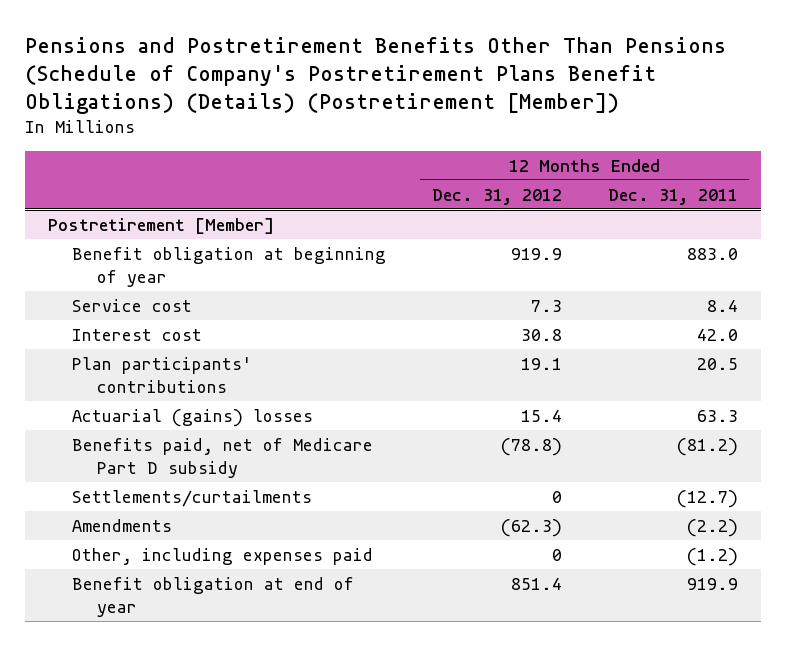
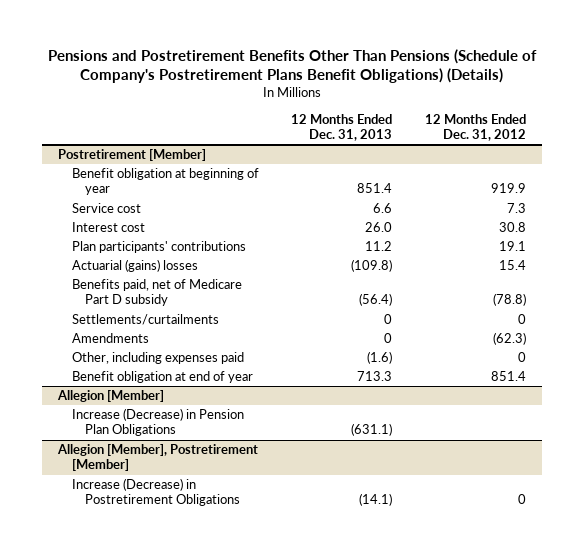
[24,36,726,114] Pensions and Postretirement Benefits Other Than Pensions (Schedule of Company's Postretirement Plans Benefit Obligations) (Details) (Postretirement [Member]) -> [47,49,537,84] Pensions and Postretirement Benefits Other Than Pensions (Schedule of Company's Postretirement Plans Benefit Obligations) (Details)
[607,188,738,205] Dec. 31, 2011 -> none
none -> [291,113,393,142] 12 Months Ended Dec. 31, 2013
none -> [56,390,164,403] Allegion [Member]
none -> [71,408,244,437] Increase (Decrease) in Pension Plan Obligations
none -> [56,444,258,472] Allegion [Member], Postretirement [Member]
none -> [71,478,241,507] Increase (Decrease) in Postretirement Obligations

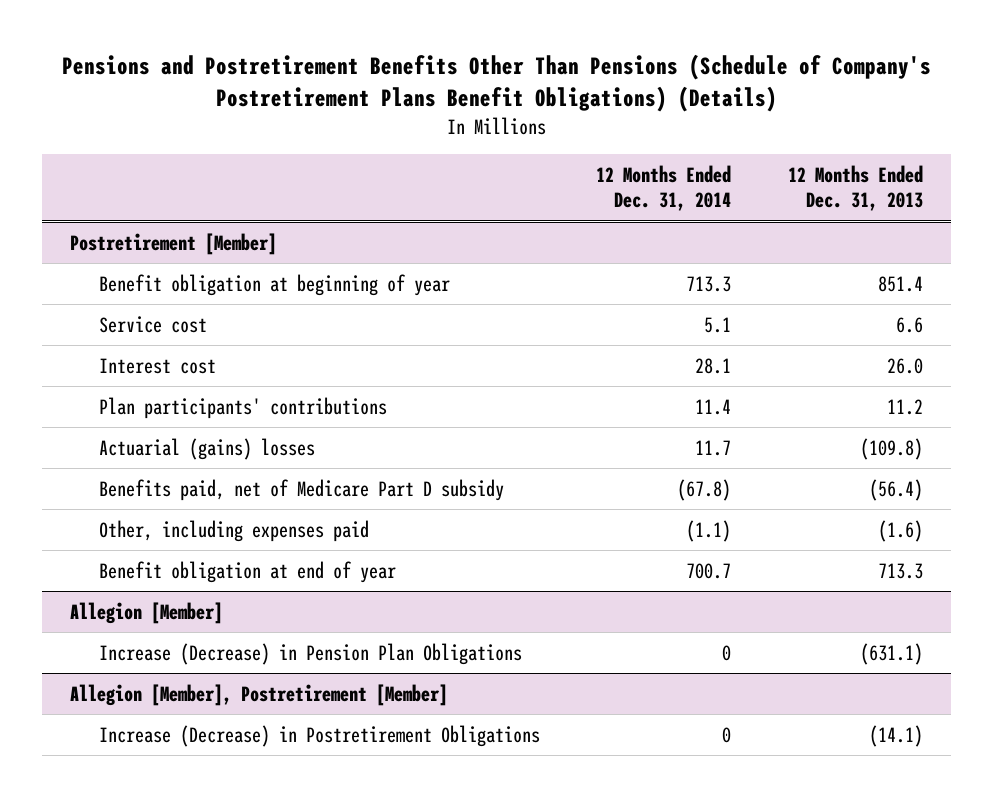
[424,113,526,142] 12 Months Ended Dec. 31, 2012 -> none
none -> [596,164,732,212] 12 Months Ended Dec. 31, 2014
[71,314,219,326] Settlements/curtailments -> none
[71,333,149,344] Amendments -> none

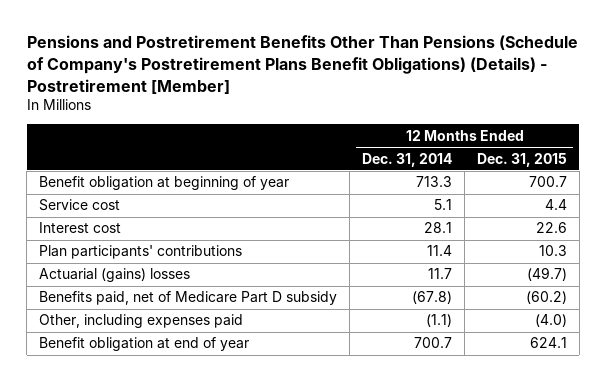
[61,53,931,112] Pensions and Postretirement Benefits Other Than Pensions (Schedule of Company's Postretirement Plans Benefit Obligations) (Details) -> [26,35,578,94] Pensions and Postretirement Benefits Other Than Pensions (Schedule of Company's Postretirement Plans Benefit Obligations) (Details) - Postretirement [Member]
[787,164,923,212] 12 Months Ended Dec. 31, 2013 -> none
none -> [477,152,568,167] Dec. 31, 2015
[70,232,278,255] Postretirement [Member] -> none
[70,601,224,624] Allegion [Member] -> none
[98,642,522,665] Increase (Decrease) in Pension Plan Obligations -> none
[70,683,449,706] Allegion [Member], Postretirement [Member] -> none
[98,724,540,747] Increase (Decrease) in Postretirement Obligations -> none

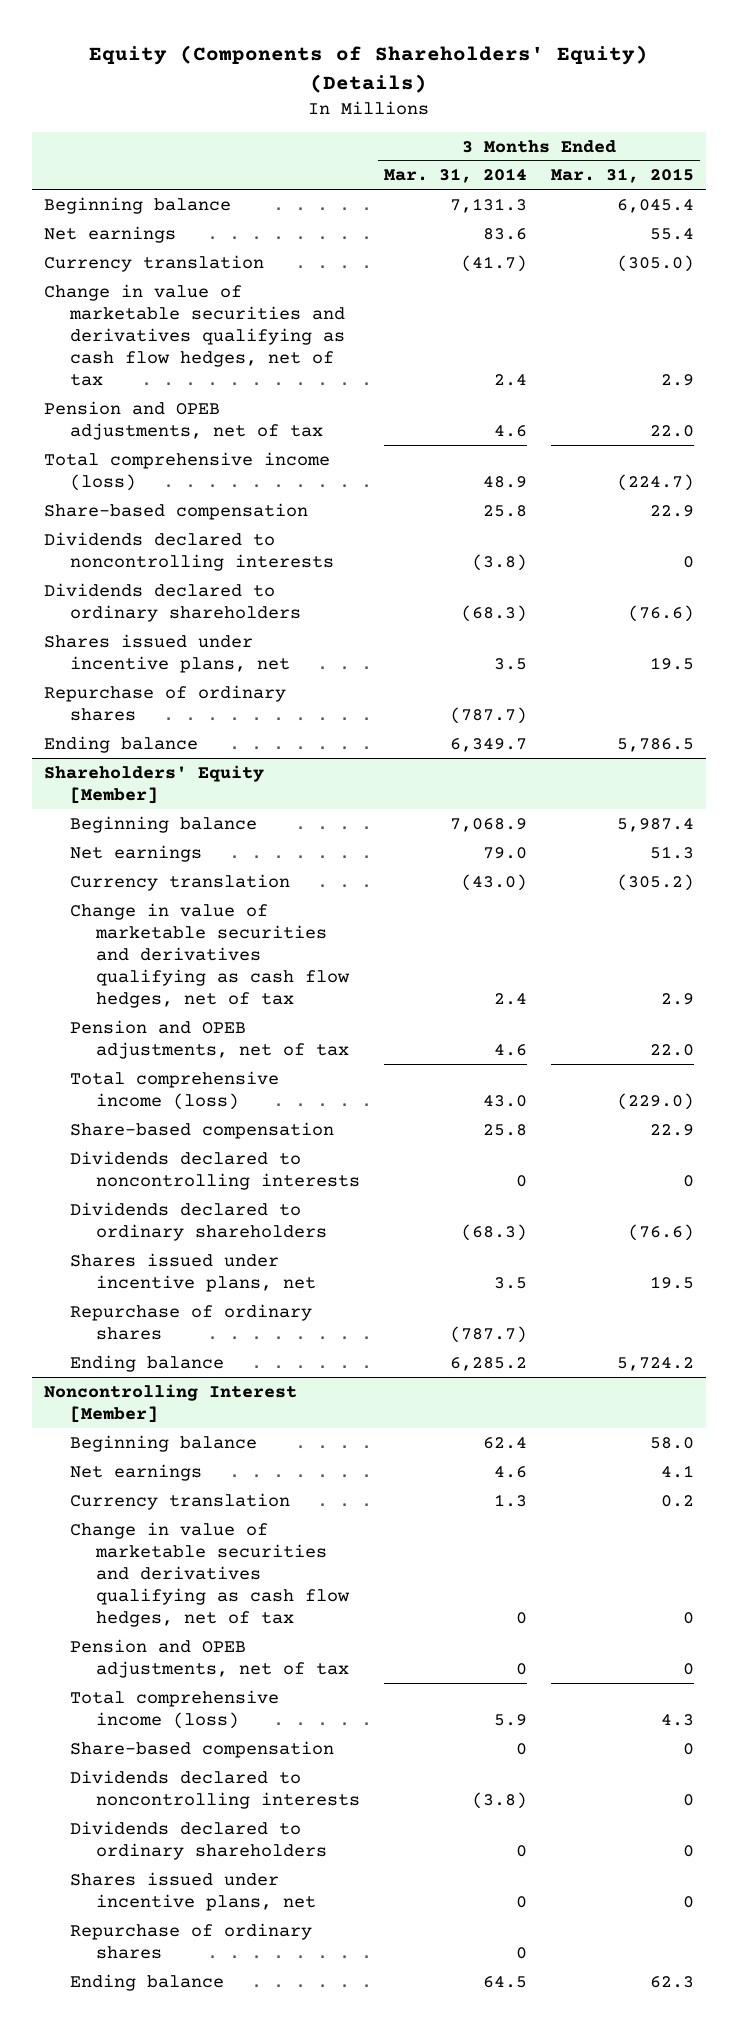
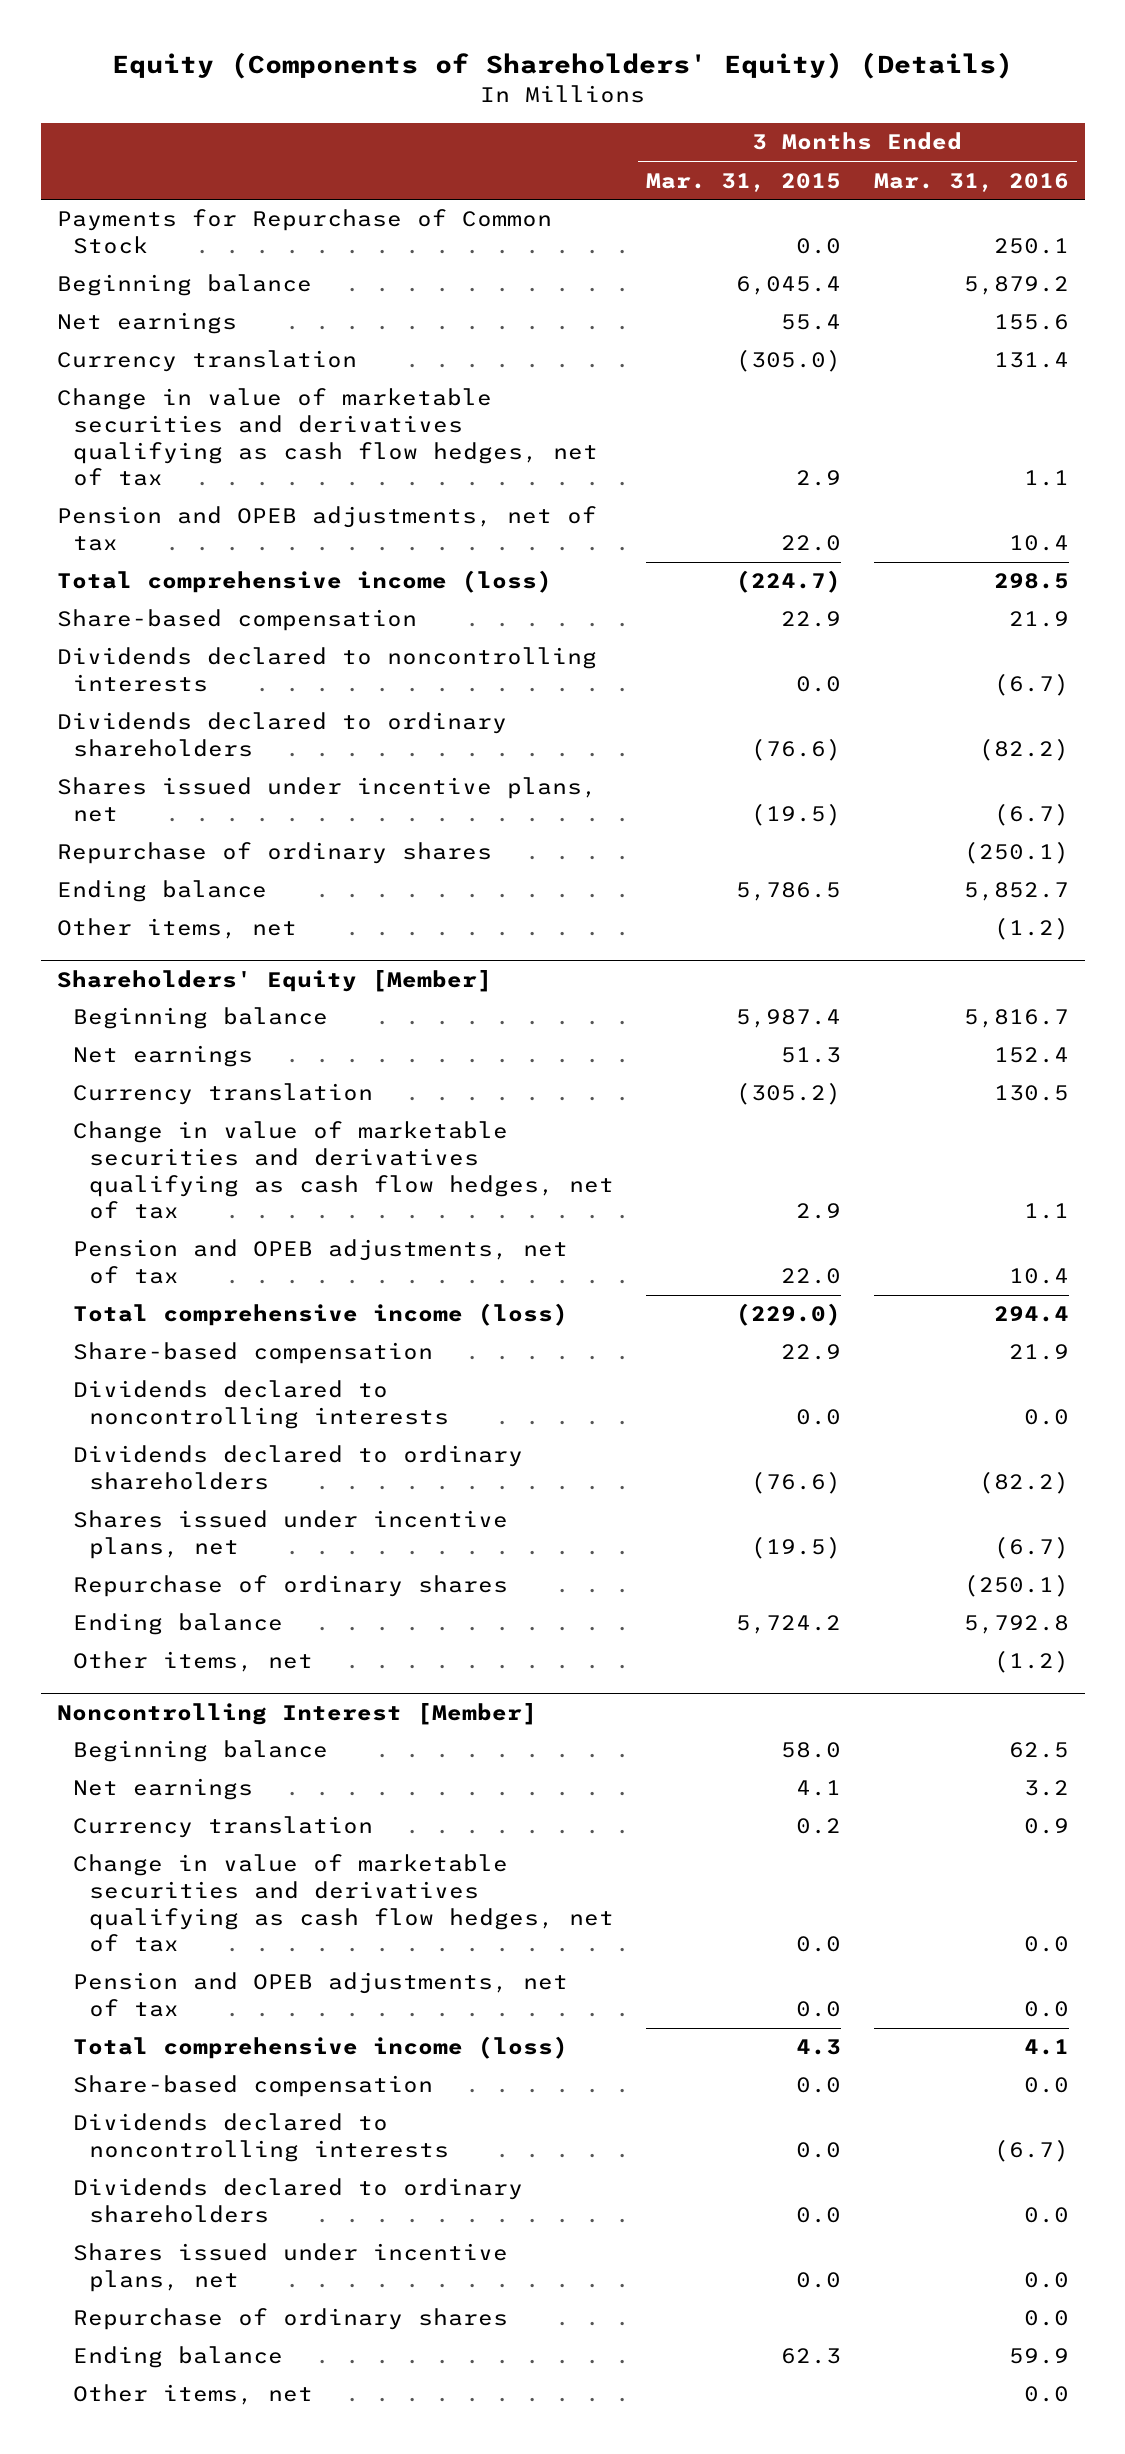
[383,168,527,184] Mar. 31, 2014 -> none
none -> [873,172,1069,192] Mar. 31, 2016
none -> [56,209,552,255] Payments for Repurchase of Common Stock
[683,555,695,568] 0 -> [796,676,842,693] 0.0
[650,656,695,670] 19.5 -> [751,803,842,827] (19.5)
none -> [56,918,297,940] Other items, net
[683,1174,695,1187] 0 -> [796,1409,842,1426] 0.0
[650,1275,695,1289] 19.5 -> [751,1536,842,1560] (19.5)
none -> [72,1651,313,1673] Other items, net
[683,1611,695,1624] 0 -> [796,1936,842,1953] 0.0
[683,1662,695,1675] 0 -> [796,2001,842,2018] 0.0
[683,1742,695,1755] 0 -> [796,2077,842,2094] 0.0
[683,1793,695,1806] 0 -> [796,2142,842,2159] 0.0
[683,1844,695,1857] 0 -> [796,2207,842,2224] 0.0
[683,1895,695,1908] 0 -> [796,2272,842,2289] 0.0
none -> [72,2384,313,2406] Other items, net

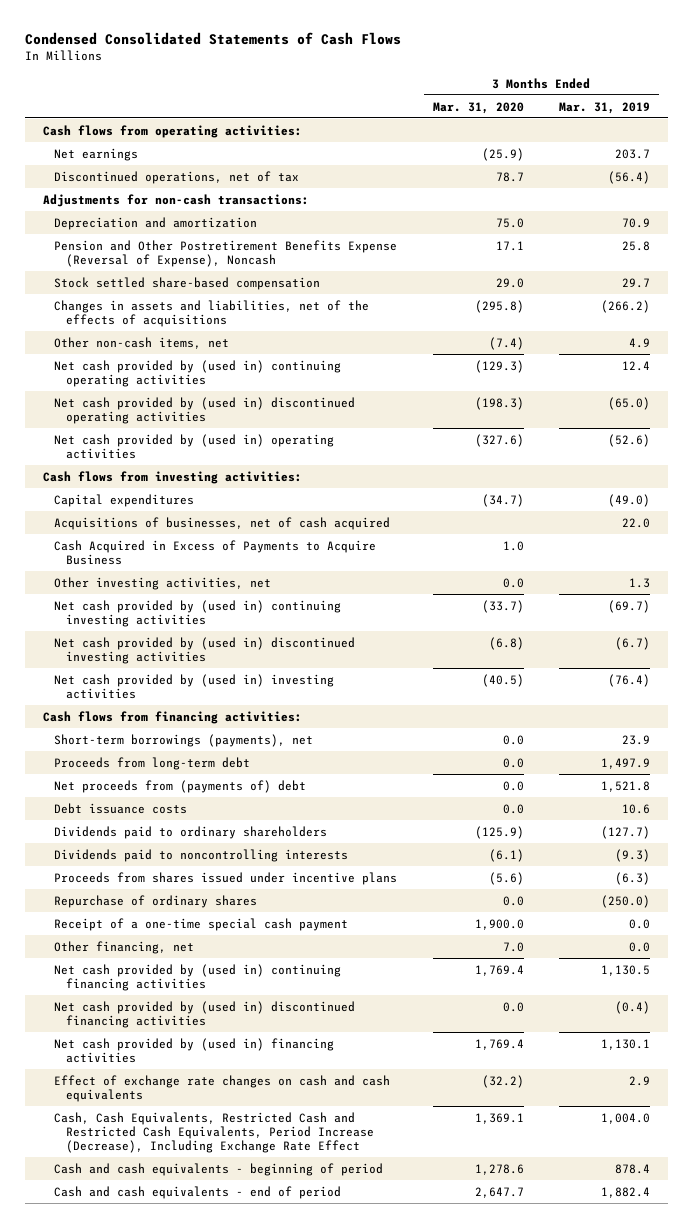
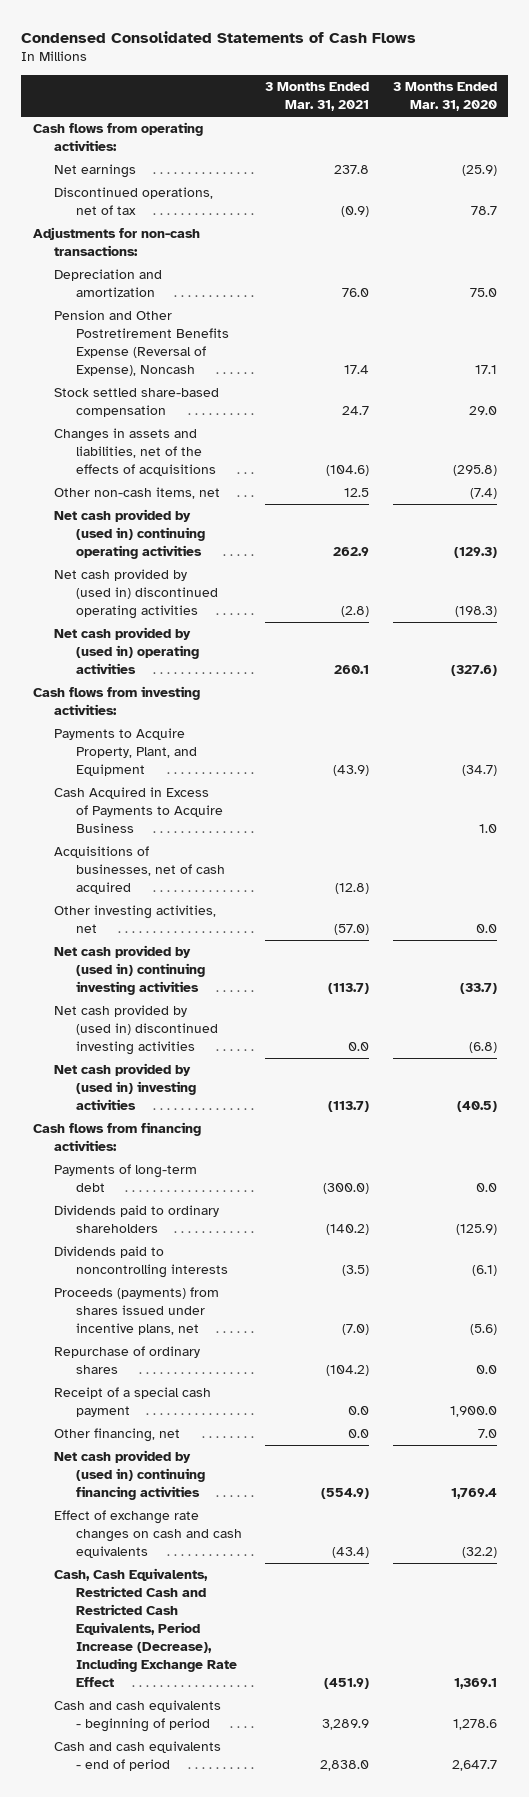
[558,101,650,114] Mar. 31, 2019 -> none
none -> [265,82,370,112] 3 Months Ended Mar. 31, 2021
[54,493,195,507] Capital expenditures -> [54,728,198,777] Payments to Acquire Property, Plant, and Equipment
[54,516,391,530] Acquisitions of businesses, net of cash acquired -> [54,846,226,895] Acquisitions of businesses, net of cash acquired
[54,733,314,747] Short-term borrowings (payments), net -> none
[54,756,251,770] Proceeds from long-term debt -> none
[54,779,307,793] Net proceeds from (payments of) debt -> none
[54,802,188,814] Debt issuance costs -> none
none -> [54,1164,198,1193] Payments of long-term debt
[54,871,398,885] Proceeds from shares issued under incentive plans -> [54,1287,220,1336] Proceeds (payments) from shares issued under incentive plans, net
[54,917,349,931] Receipt of a one-time special cash payment -> [54,1387,212,1418] Receipt of a special cash payment
[54,1000,356,1028] Net cash provided by (used in) discontinued financing activities -> none
[54,1037,335,1063] Net cash provided by (used in) financing activities -> none

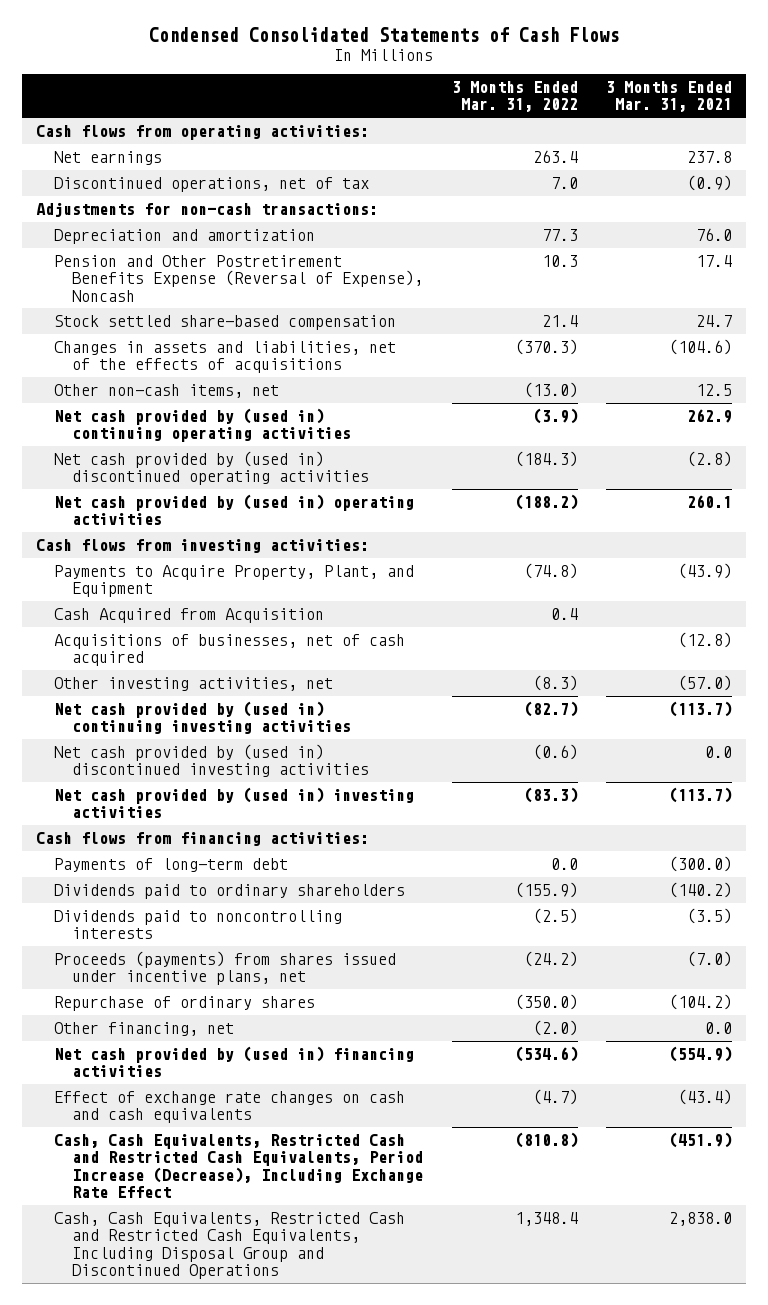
[392,82,497,112] 3 Months Ended Mar. 31, 2020 -> none
none -> [451,81,578,113] 3 Months Ended Mar. 31, 2022
[54,787,224,834] Cash Acquired in Excess of Payments to Acquire Business -> none
none -> [54,608,325,624] Cash Acquired from Acquisition
[54,1387,212,1418] Receipt of a special cash payment -> none
[54,1450,206,1501] Net cash provided by (used in) continuing financing activities -> [54,1046,415,1078] Net cash provided by (used in) financing activities
[54,1700,222,1733] Cash and cash equivalents - beginning of period -> none
[54,1741,222,1772] Cash and cash equivalents - end of period -> [54,1212,406,1279] Cash, Cash Equivalents, Restricted Cash and Restricted Cash Equivalents, Including Disposal Group and Discontinued Operations

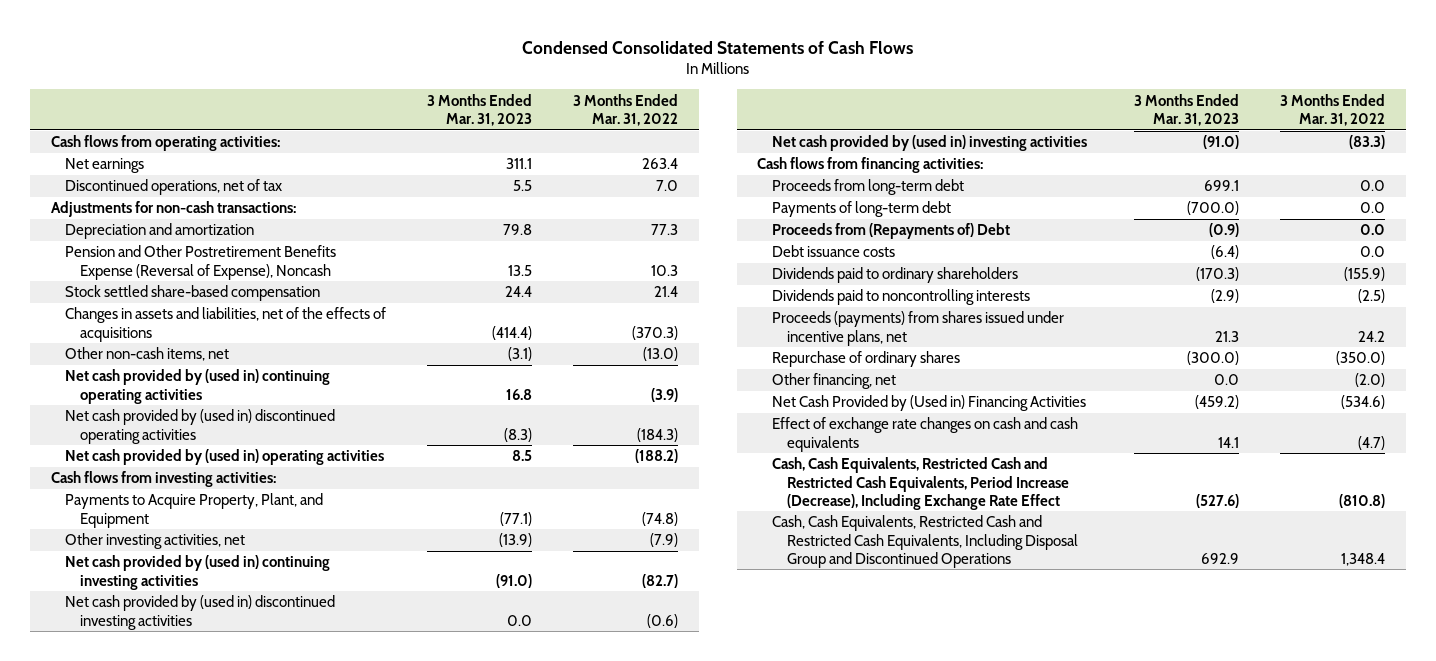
[606,81,733,113] 3 Months Ended Mar. 31, 2021 -> none
none -> [427,93,533,126] 3 Months Ended Mar. 31, 2023
[54,608,325,624] Cash Acquired from Acquisition -> none
[54,634,406,667] Acquisitions of businesses, net of cash acquired -> none
[532,675,578,692] (8.3) -> [650,533,679,548] (7.9)
none -> [772,179,965,196] Proceeds from long-term debt
none -> [772,223,1011,240] Proceeds from (Repayments of) Debt
none -> [772,245,896,258] Debt issuance costs
[523,951,578,968] (24.2) -> [1358,330,1386,342] 24.2
[54,1046,415,1078] Net cash provided by (used in) financing activities -> [772,395,1087,412] Net Cash Provided by (Used in) Financing Activities

